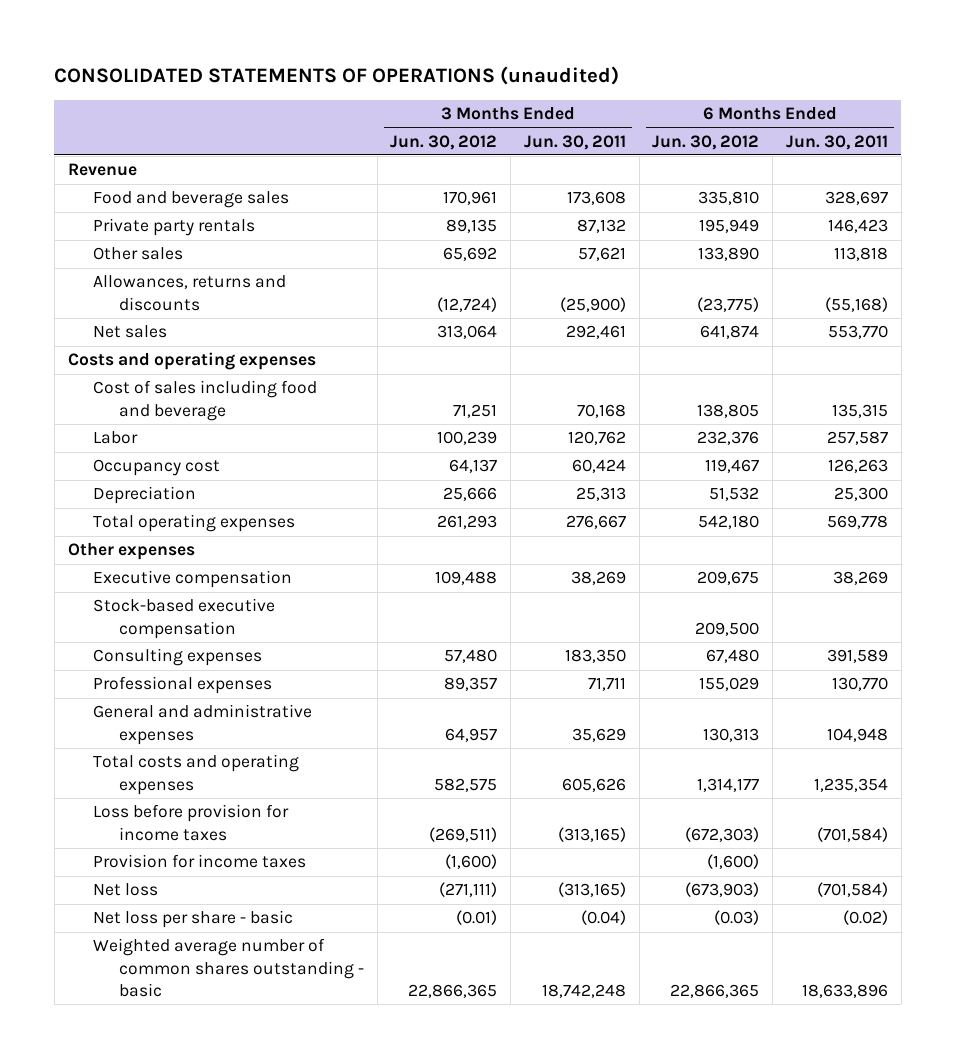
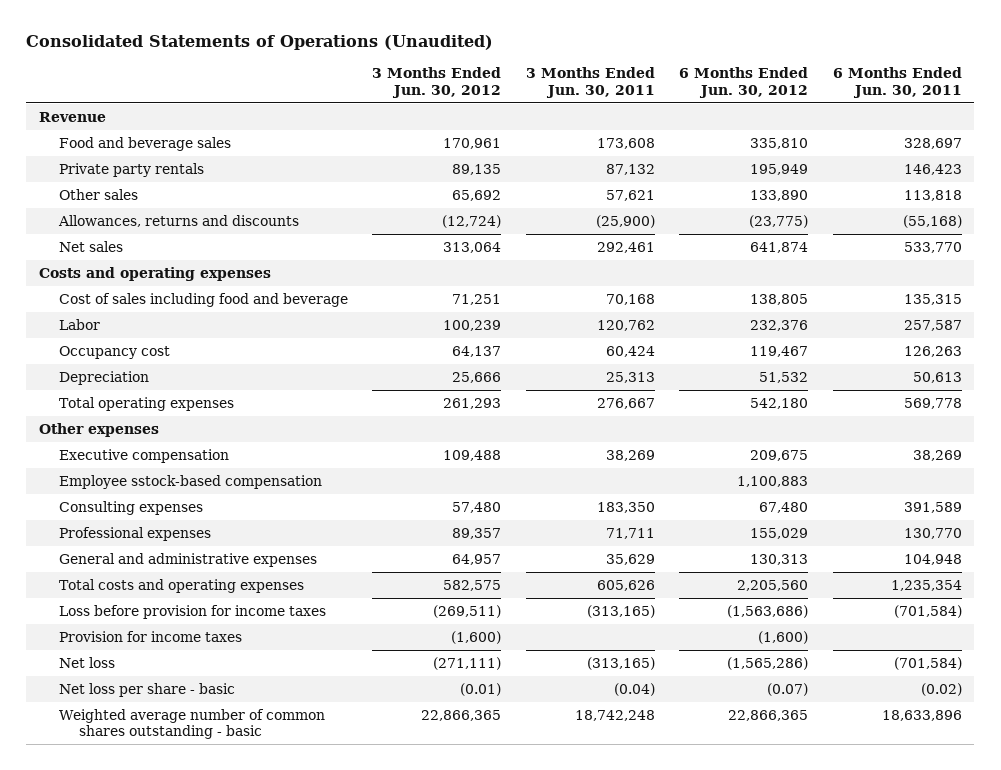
[54,65,620,85] CONSOLIDATED STATEMENTS OF OPERATIONS (unaudited) -> [26,35,494,51] Consolidated Statements of Operations (Unaudited)
[827,325,888,340] 553,770 -> [904,241,963,253] 533,770
[833,487,888,502] 25,300 -> [913,371,963,383] 50,613
[93,598,276,639] Stock-based executive compensation -> none
none -> [58,474,322,489] Employee sstock-based compensation
[697,777,760,792] 1,314,177 -> [737,579,809,591] 2,205,560
[685,826,760,842] (672,303) -> [727,604,809,618] (1,563,686)
[685,882,760,898] (673,903) -> [727,656,809,670] (1,565,286)
[714,910,760,926] (0.03) -> [767,682,809,696] (0.07)

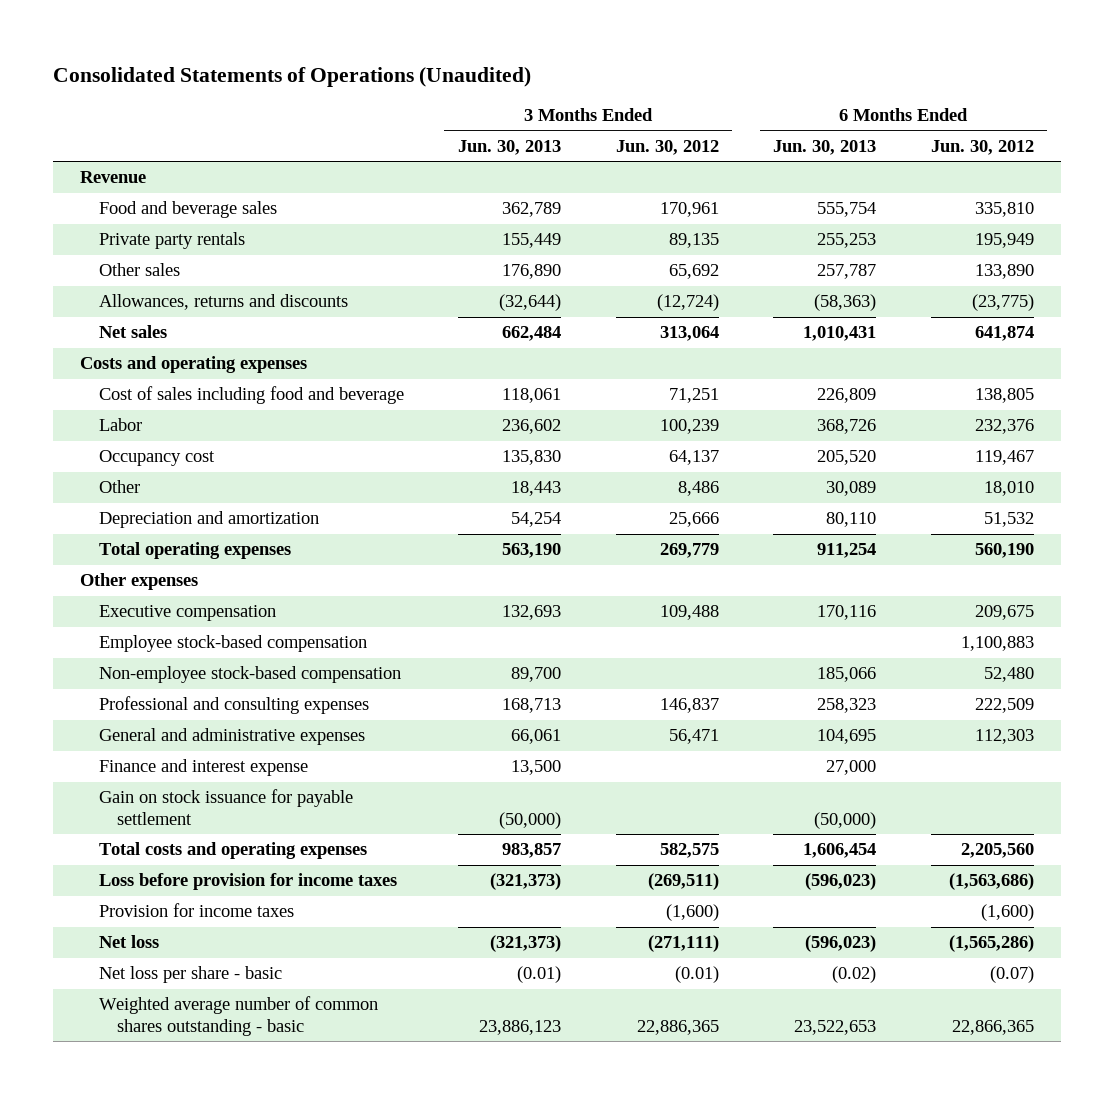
[525,67,655,98] 3 Months Ended Jun. 30, 2011 -> none
[833,67,963,98] 6 Months Ended Jun. 30, 2011 -> none
none -> [458,140,562,156] Jun. 30, 2013
none -> [773,140,877,156] Jun. 30, 2013
none -> [98,480,140,494] Other
[58,370,149,385] Depreciation -> [98,511,319,529] Depreciation and amortization
[443,397,502,409] 261,293 -> [659,543,719,559] 269,779
[750,397,809,409] 542,180 -> [974,543,1034,559] 560,190
[58,500,203,515] Consulting expenses -> none
[58,474,322,489] Employee sstock-based compensation -> [98,635,367,653] Employee stock-based compensation
none -> [98,666,401,684] Non-employee stock-based compensation
[58,526,211,541] Professional expenses -> [98,696,369,715] Professional and consulting expenses
[452,527,502,539] 89,357 -> [659,698,719,714] 146,837
[750,527,809,539] 155,029 -> [974,698,1034,714] 222,509
[452,553,502,565] 64,957 -> [668,729,719,745] 56,471
[750,553,809,565] 130,313 -> [974,729,1034,745] 112,303
none -> [98,759,308,777] Finance and interest expense
none -> [98,789,353,825] Gain on stock issuance for payable settlement
[421,709,502,721] 22,866,365 -> [636,1019,719,1035] 22,886,365

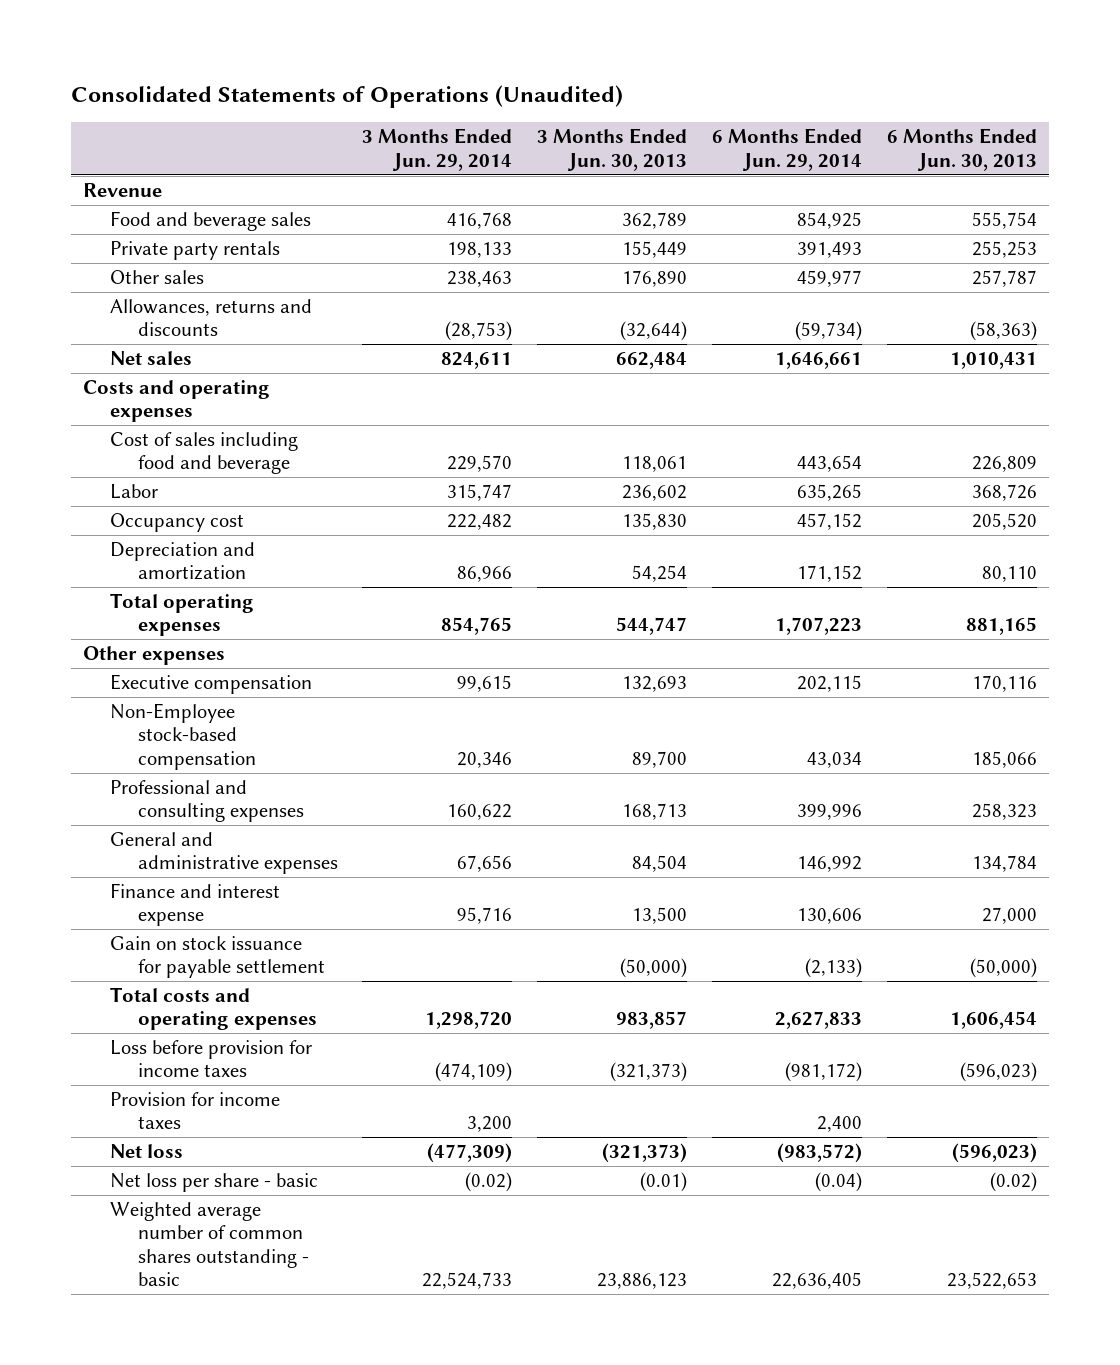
[615,140,719,156] Jun. 30, 2012 -> none
[930,140,1034,156] Jun. 30, 2012 -> none
none -> [362,128,513,171] 3 Months Ended Jun. 29, 2014
none -> [711,128,862,171] 6 Months Ended Jun. 29, 2014
[98,480,140,494] Other -> none
[502,543,562,559] 563,190 -> [616,617,688,636] 544,747
[817,543,877,559] 911,254 -> [965,617,1037,636] 881,165
[98,635,367,653] Employee stock-based compensation -> none
[98,666,401,684] Non-employee stock-based compensation -> [110,702,256,770] Non-Employee stock-based compensation
[511,729,562,745] 66,061 -> [632,855,688,873] 84,504
[817,729,877,745] 104,695 -> [971,855,1037,873] 134,784

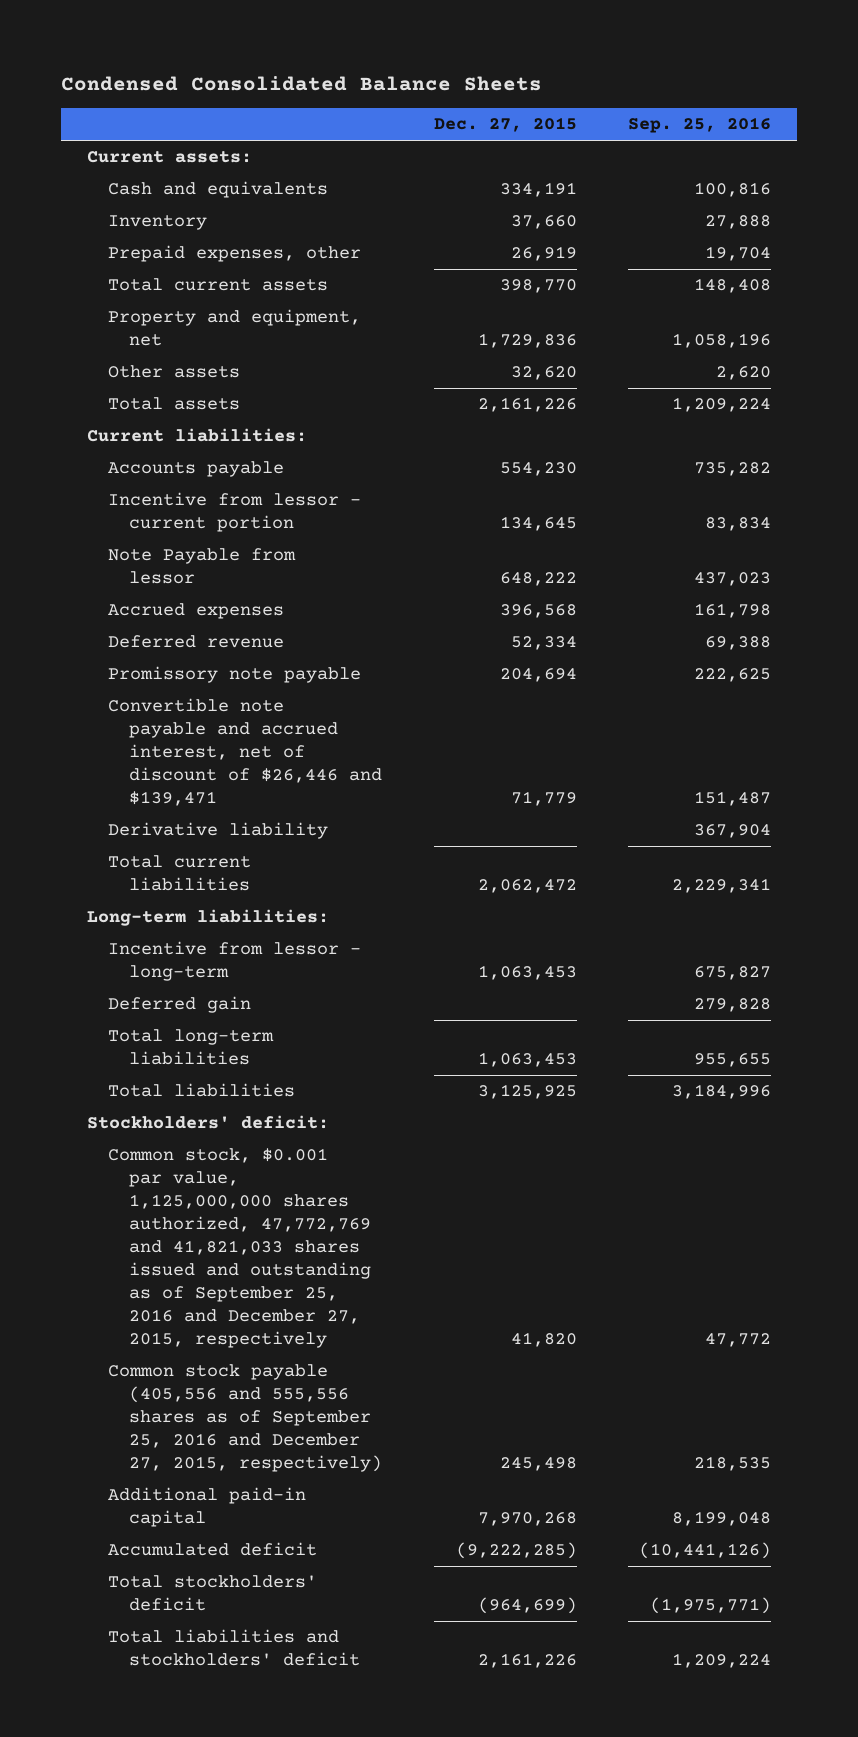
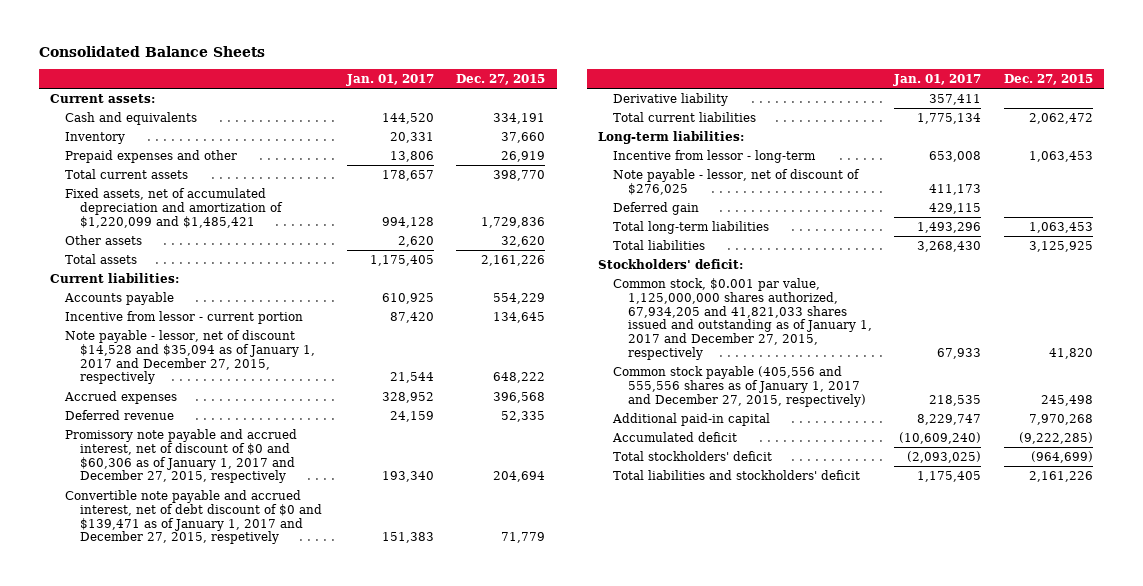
[61,75,543,91] Condensed Consolidated Balance Sheets -> [38,46,265,58] Consolidated Balance Sheets
[627,117,771,134] Sep. 25, 2016 -> none
none -> [345,74,434,87] Jan. 01, 2017
[107,245,361,263] Prepaid expenses, other -> [64,149,237,163] Prepaid expenses and other
[107,309,361,347] Property and equipment, net -> [64,187,283,228] Fixed assets, net of accumulated depreciation and amortization of $1,220,099 and $1,485,421
[499,462,577,477] 554,230 -> [493,292,546,304] 554,229
[107,548,296,585] Note Payable from lessor -> [64,329,315,385] Note payable - lessor, net of discount $14,528 and $35,094 as of January 1, 2017 and December 27, 2015, respectively
[510,636,577,651] 52,334 -> [501,410,546,422] 52,335
[107,666,361,684] Promissory note payable -> [64,428,297,484] Promissory note payable and accrued interest, net of discount of $0 and $60,306 as of January 1, 2017 and December 27, 2015, respectively
[107,698,383,807] Convertible note payable and accrued interest, net of discount of $26,446 and $139,471 -> [64,489,322,545] Convertible note payable and accrued interest, net of debt discount of $0 and $139,471 as of January 1, 2017 and December 27, 2015, respetively
none -> [612,168,860,195] Note payable - lessor, net of discount of $276,025
[107,1148,372,1349] Common stock, $0.001 par value, 1,125,000,000 shares authorized, 47,772,769 and 41,821,033 shares issued and outstanding as of September 25, 2016 and December 27, 2015, respectively -> [612,277,872,361] Common stock, $0.001 par value, 1,125,000,000 shares authorized, 67,934,205 and 41,821,033 shares issued and outstanding as of January 1, 2017 and December 27, 2015, respectively
[107,1364,383,1473] Common stock payable (405,556 and 555,556 shares as of September 25, 2016 and December 27, 2015, respectively) -> [612,365,866,407] Common stock payable (405,556 and 555,556 shares as of January 1, 2017 and December 27, 2015, respectively)

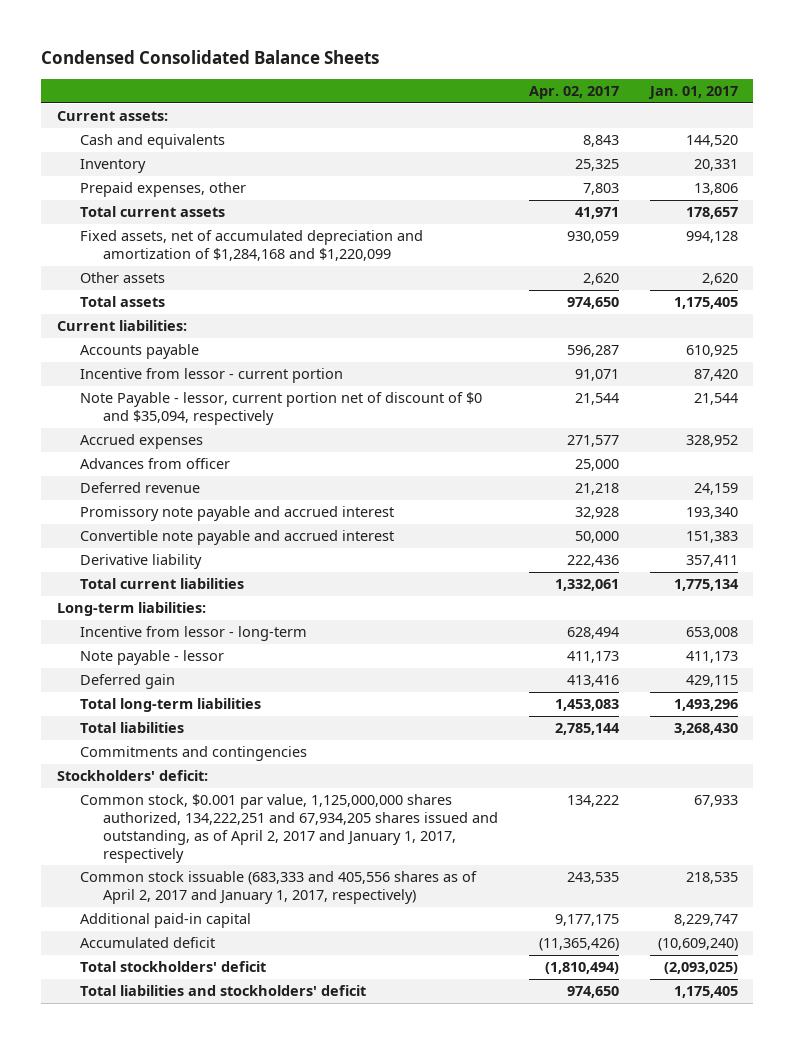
[38,46,265,58] Consolidated Balance Sheets -> [41,50,380,65] Condensed Consolidated Balance Sheets
[456,74,546,86] Dec. 27, 2015 -> none
none -> [528,86,619,100] Apr. 02, 2017
[64,149,237,163] Prepaid expenses and other -> [79,182,246,198] Prepaid expenses, other
[64,187,283,228] Fixed assets, net of accumulated depreciation and amortization of $1,220,099 and $1,485,421 -> [79,230,423,262] Fixed assets, net of accumulated depreciation and amortization of $1,284,168 and $1,220,099
[64,329,315,385] Note payable - lessor, net of discount $14,528 and $35,094 as of January 1, 2017 and December 27, 2015, respectively -> [79,392,482,426] Note Payable - lessor, current portion net of discount of $0 and $35,094, respectively
none -> [79,458,230,470] Advances from officer
[64,428,297,484] Promissory note payable and accrued interest, net of discount of $0 and $60,306 as of January 1, 2017 and December 27, 2015, respectively -> [79,506,394,522] Promissory note payable and accrued interest
[64,489,322,545] Convertible note payable and accrued interest, net of debt discount of $0 and $139,471 as of January 1, 2017 and December 27, 2015, respetively -> [79,530,394,546] Convertible note payable and accrued interest
[612,168,860,195] Note payable - lessor, net of discount of $276,025 -> [79,650,224,666] Note payable - lessor
none -> [79,746,307,762] Commitments and contingencies
[612,277,872,361] Common stock, $0.001 par value, 1,125,000,000 shares authorized, 67,934,205 and 41,821,033 shares issued and outstanding as of January 1, 2017 and December 27, 2015, respectively -> [79,794,499,863] Common stock, $0.001 par value, 1,125,000,000 shares authorized, 134,222,251 and 67,934,205 shares issued and outstanding, as of April 2, 2017 and January 1, 2017, respectively
[612,365,866,407] Common stock payable (405,556 and 555,556 shares as of January 1, 2017 and December 27, 2015, respectively) -> [79,871,477,905] Common stock issuable (683,333 and 405,556 shares as of April 2, 2017 and January 1, 2017, respectively)

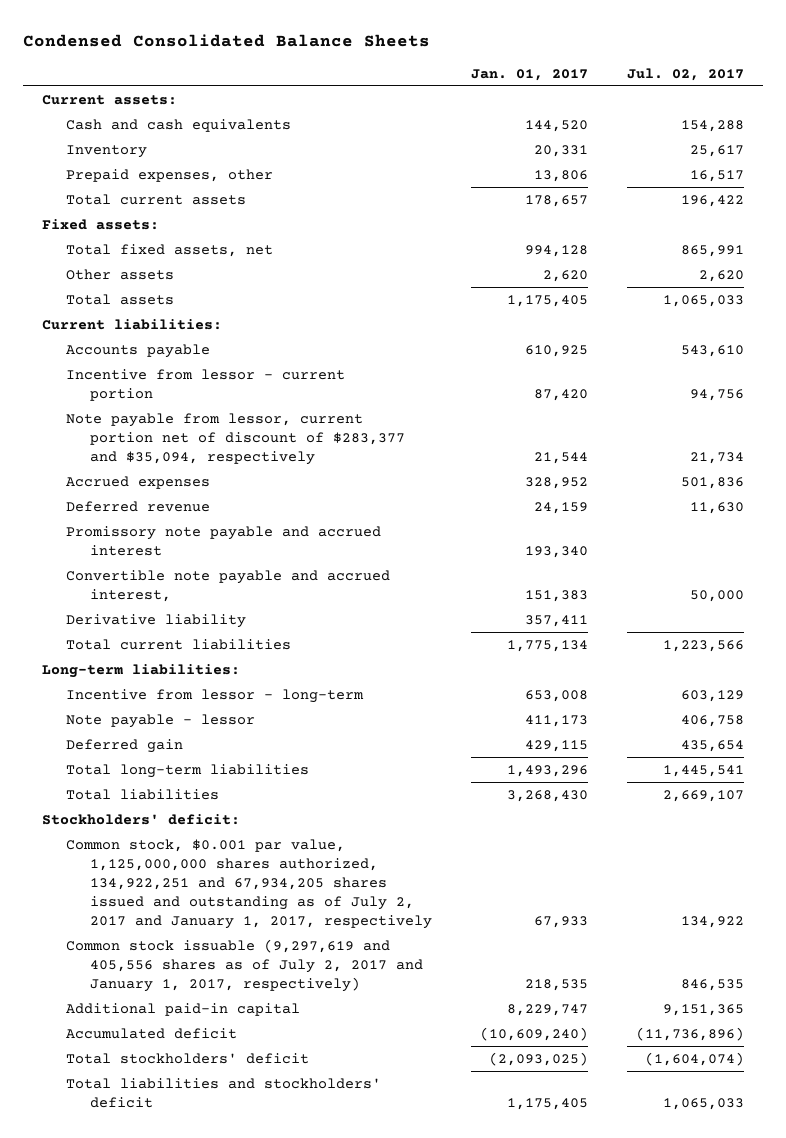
[528,86,619,100] Apr. 02, 2017 -> none
none -> [626,67,744,81] Jul. 02, 2017
[79,134,225,150] Cash and equivalents -> [65,118,291,132] Cash and cash equivalents
none -> [42,218,160,230] Fixed assets:
[79,230,423,262] Fixed assets, net of accumulated depreciation and amortization of $1,284,168 and $1,220,099 -> [65,243,273,257] Total fixed assets, net
[79,392,482,426] Note Payable - lessor, current portion net of discount of $0 and $35,094, respectively -> [65,412,405,465] Note payable from lessor, current portion net of discount of $283,377 and $35,094, respectively
[79,458,230,470] Advances from officer -> none
[79,530,394,546] Convertible note payable and accrued interest -> [65,569,390,602] Convertible note payable and accrued interest,
[79,746,307,762] Commitments and contingencies -> none
[79,794,499,863] Common stock, $0.001 par value, 1,125,000,000 shares authorized, 134,222,251 and 67,934,205 shares issued and outstanding, as of April 2, 2017 and January 1, 2017, respectively -> [65,838,432,929] Common stock, $0.001 par value, 1,125,000,000 shares authorized, 134,922,251 and 67,934,205 shares issued and outstanding as of July 2, 2017 and January 1, 2017, respectively
[79,871,477,905] Common stock issuable (683,333 and 405,556 shares as of April 2, 2017 and January 1, 2017, respectively) -> [65,938,423,992] Common stock issuable (9,297,619 and 405,556 shares as of July 2, 2017 and January 1, 2017, respectively)

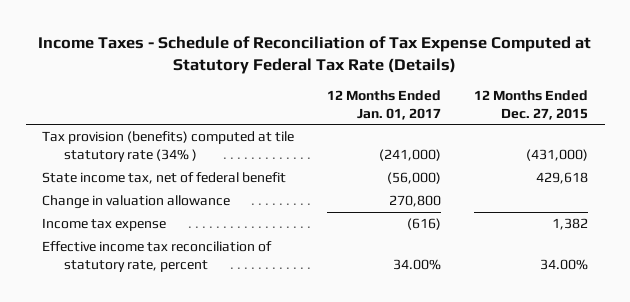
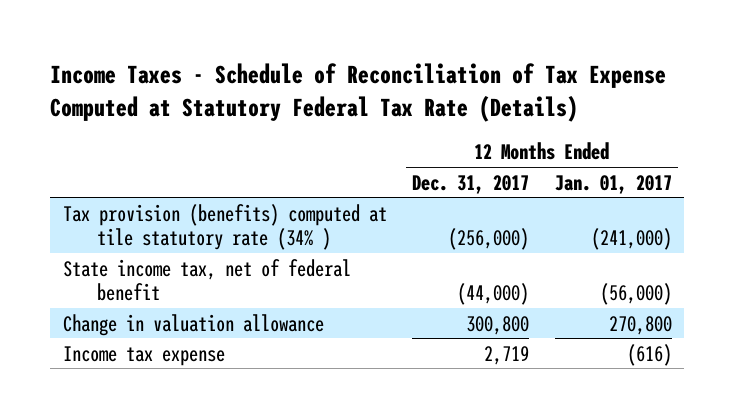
[474,89,589,120] 12 Months Ended Dec. 27, 2015 -> none
none -> [412,174,530,194] Dec. 31, 2017
[42,240,273,272] Effective income tax reconciliation of statutory rate, percent -> none

